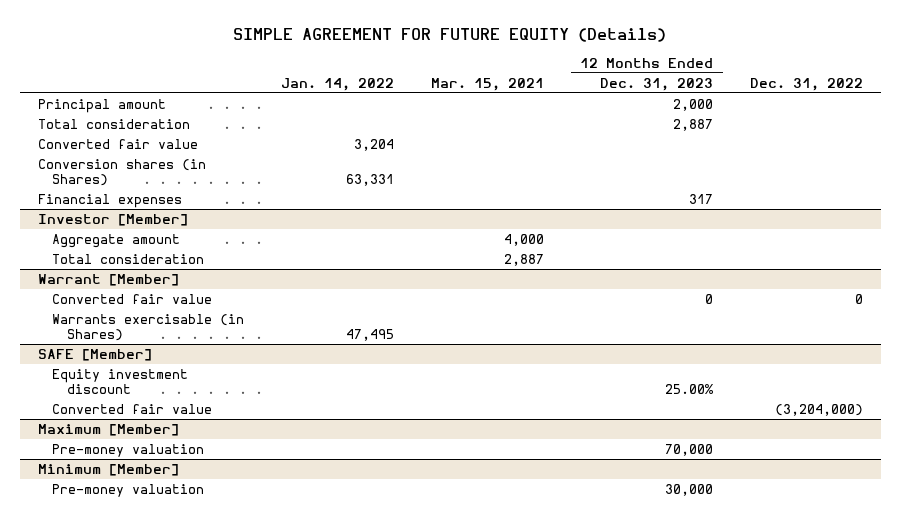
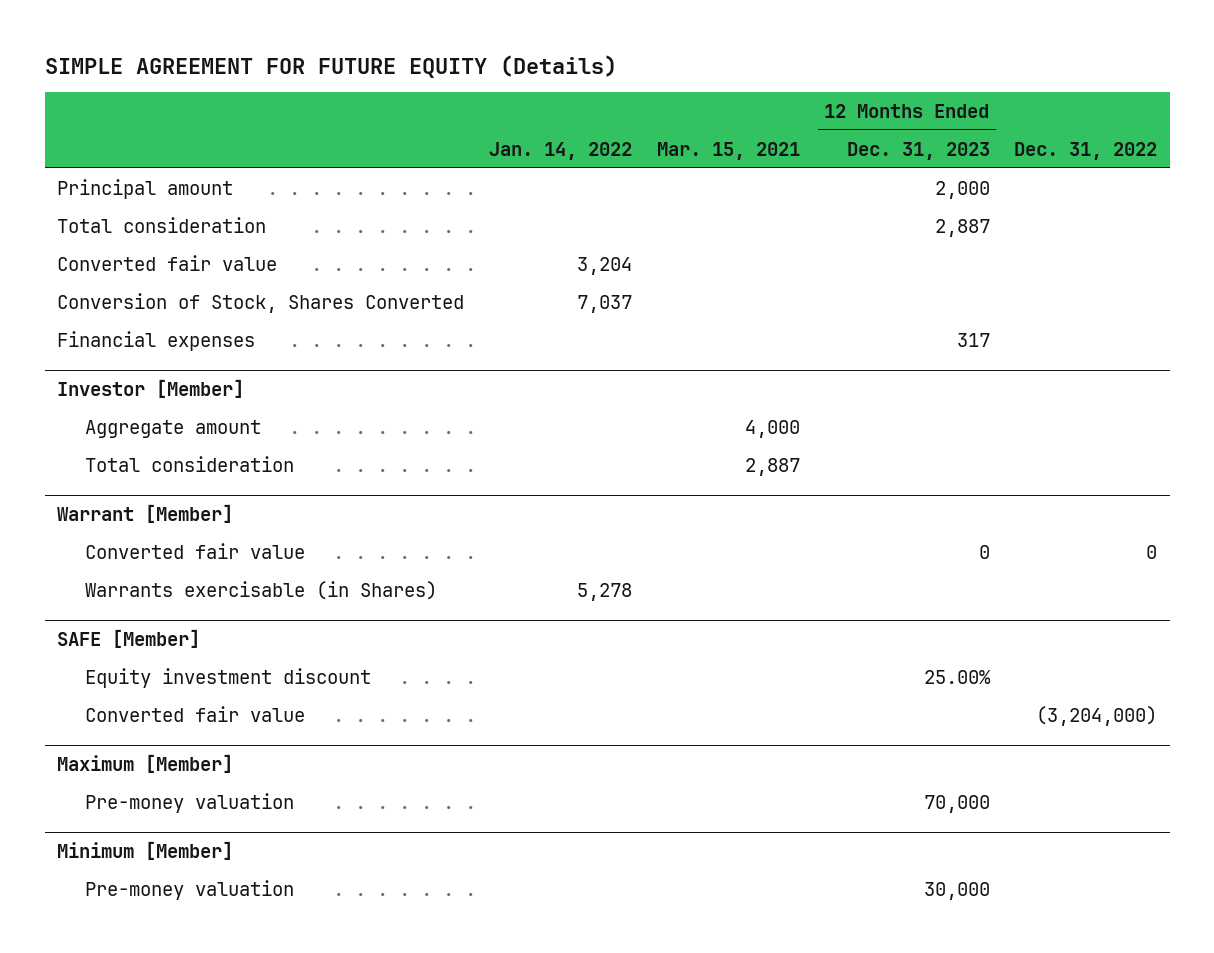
[37,158,206,187] Conversion shares (in Shares) -> [57,292,465,313] Conversion of Stock, Shares Converted
[346,174,395,187] 63,331 -> [576,294,632,313] 7,037
[346,329,395,342] 47,495 -> [576,582,632,601] 5,278

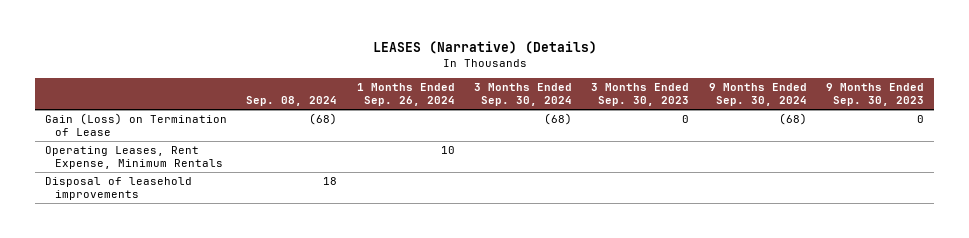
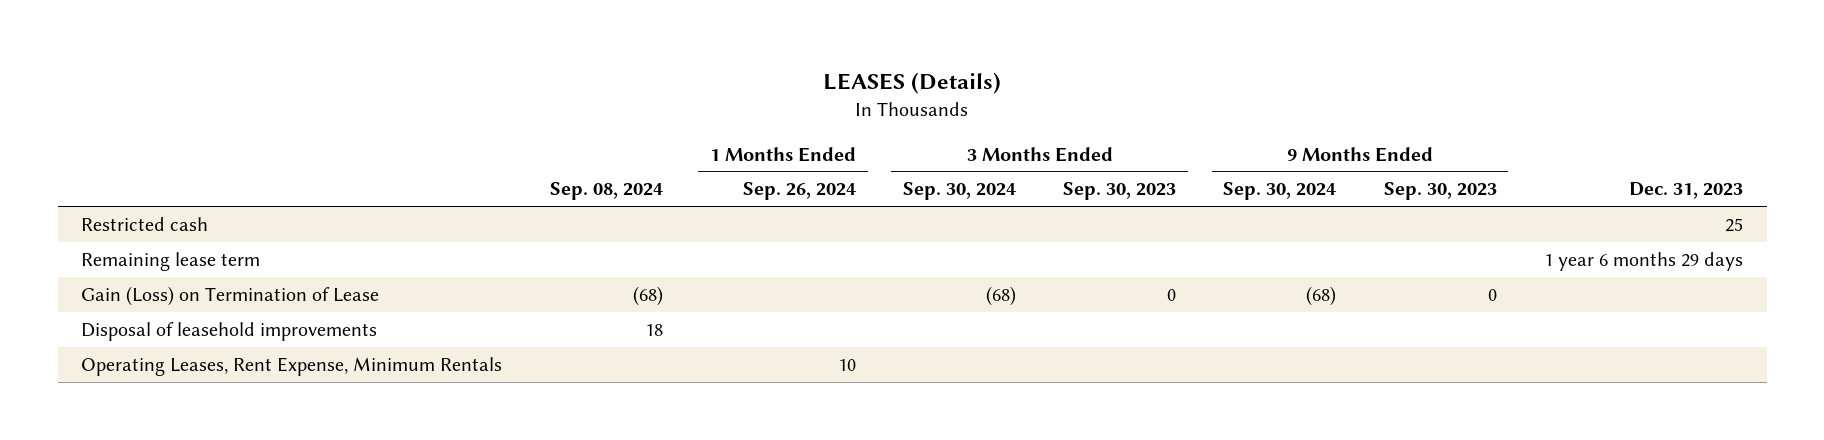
[372,41,597,55] LEASES (Narrative) (Details) -> [823,72,1002,95] LEASES (Details)
none -> [1628,182,1743,200] Dec. 31, 2023
none -> [81,217,209,232] Restricted cash
none -> [81,252,261,272] Remaining lease term
[44,145,223,170] Operating Leases, Rent Expense, Minimum Rentals -> [81,357,503,377] Operating Leases, Rent Expense, Minimum Rentals

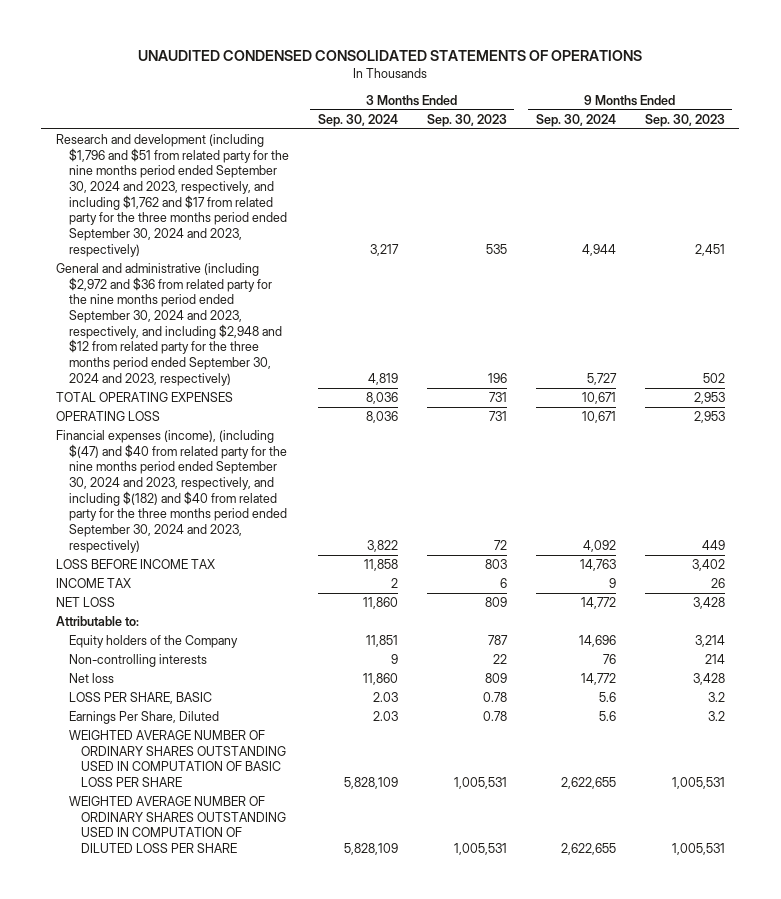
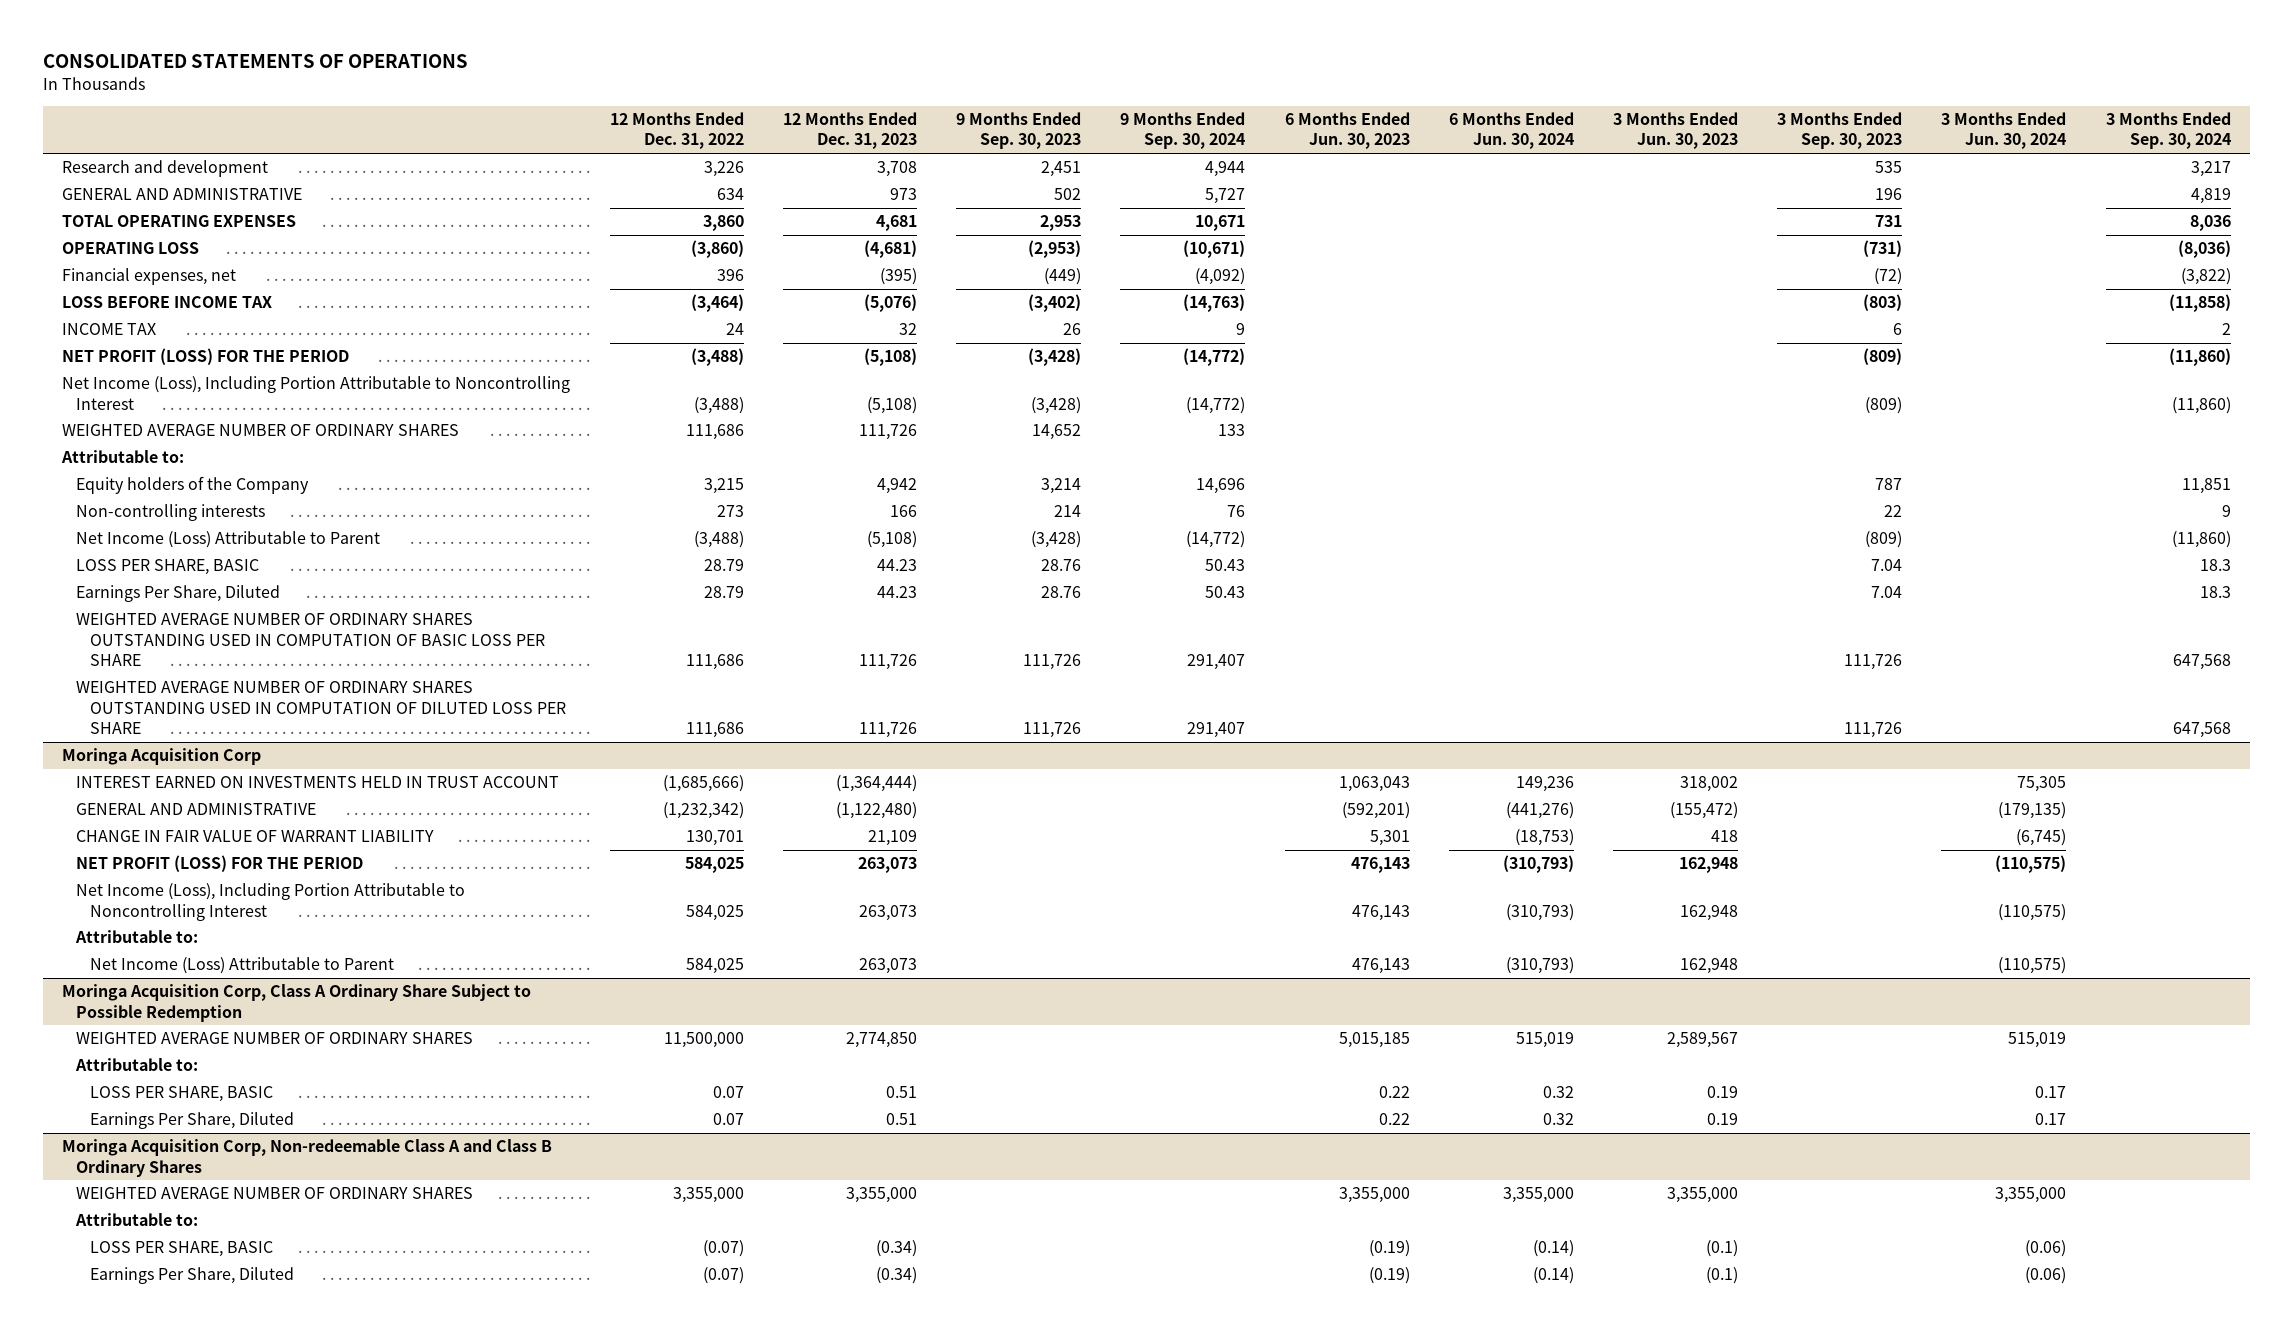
[138,49,643,61] UNAUDITED CONDENSED CONSOLIDATED STATEMENTS OF OPERATIONS -> [42,53,468,68] CONSOLIDATED STATEMENTS OF OPERATIONS
none -> [609,112,744,150] 12 Months Ended Dec. 31, 2022
none -> [782,112,917,150] 12 Months Ended Dec. 31, 2023
none -> [1284,112,1410,150] 6 Months Ended Jun. 30, 2023
none -> [1448,112,1574,150] 6 Months Ended Jun. 30, 2024
none -> [1612,112,1738,150] 3 Months Ended Jun. 30, 2023
none -> [1941,112,2067,150] 3 Months Ended Jun. 30, 2024
[55,134,289,257] Research and development (including $1,796 and $51 from related party for the nine months period ended September 30, 2024 and 2023, respectively, and including $1,762 and $17 from related party for the three months period ended September 30, 2024 and 2023, respectively) -> [62,160,269,178] Research and development
[55,263,282,386] General and administrative (including $2,972 and $36 from related party for the nine months period ended September 30, 2024 and 2023, respectively, and including $2,948 and $12 from related party for the three months period ended September 30, 2024 and 2023, respectively) -> [62,188,303,201] GENERAL AND ADMINISTRATIVE
[55,430,287,553] Financial expenses (income), (including $(47) and $40 from related party for the nine months period ended September 30, 2024 and 2023, respectively, and including $(182) and $40 from related party for the three months period ended September 30, 2024 and 2023, respectively) -> none
[365,411,398,424] 8,036 -> [2177,240,2231,259] (8,036)
[488,411,507,422] 731 -> [1863,240,1903,258] (731)
[581,411,616,424] 10,671 -> [1183,240,1246,259] (10,671)
[693,411,725,424] 2,953 -> [1028,240,1082,259] (2,953)
none -> [62,268,237,286] Financial expenses, net
[363,559,398,572] 11,858 -> [2168,294,2231,313] (11,858)
[484,559,507,570] 803 -> [1863,294,1903,312] (803)
[579,559,616,572] 14,763 -> [1183,294,1246,313] (14,763)
[691,559,725,572] 3,402 -> [1028,294,1082,313] (3,402)
[55,597,115,608] NET LOSS -> [62,348,350,366] NET PROFIT (LOSS) FOR THE PERIOD
[362,597,398,610] 11,860 -> [2168,348,2231,367] (11,860)
[484,597,507,608] 809 -> [1863,348,1903,366] (809)
[580,597,616,610] 14,772 -> [1183,348,1246,367] (14,772)
[692,597,725,610] 3,428 -> [1028,348,1082,367] (3,428)
none -> [62,376,571,410] Net Income (Loss), Including Portion Attributable to Noncontrolling Interest
none -> [62,424,460,437] WEIGHTED AVERAGE NUMBER OF ORDINARY SHARES
[68,673,114,684] Net loss -> [76,531,381,549] Net Income (Loss) Attributable to Parent
[362,673,398,686] 11,860 -> [2171,531,2231,549] (11,860)
[484,673,507,684] 809 -> [1865,531,1903,549] (809)
[580,673,616,686] 14,772 -> [1186,531,1246,549] (14,772)
[692,673,725,686] 3,428 -> [1031,531,1082,549] (3,428)
[372,692,398,703] 2.03 -> [2199,559,2231,572] 18.3
[482,692,507,703] 0.78 -> [1871,559,1903,572] 7.04
[598,692,616,703] 5.6 -> [1205,559,1246,572] 50.43
[707,692,725,703] 3.2 -> [1041,559,1082,572] 28.76
[372,711,398,722] 2.03 -> [2199,586,2231,599] 18.3
[482,711,507,722] 0.78 -> [1871,586,1903,599] 7.04
[598,711,616,722] 5.6 -> [1205,586,1246,599] 50.43
[707,711,725,722] 3.2 -> [1041,586,1082,599] 28.76
[343,777,398,790] 5,828,109 -> [2172,653,2231,670] 647,568
[453,777,507,790] 1,005,531 -> [1844,653,1903,670] 111,726
[560,777,616,790] 2,622,655 -> [1187,653,1246,670] 291,407
[671,777,725,790] 1,005,531 -> [1023,653,1082,670] 111,726
[343,843,398,856] 5,828,109 -> [2172,721,2231,738] 647,568
[453,843,507,856] 1,005,531 -> [1844,721,1903,738] 111,726
[560,843,616,856] 2,622,655 -> [1187,721,1246,738] 291,407
[671,843,725,856] 1,005,531 -> [1023,721,1082,738] 111,726
none -> [62,748,262,766] Moringa Acquisition Corp
none -> [76,776,560,789] INTEREST EARNED ON INVESTMENTS HELD IN TRUST ACCOUNT
none -> [76,803,317,816] GENERAL AND ADMINISTRATIVE
none -> [76,830,435,843] CHANGE IN FAIR VALUE OF WARRANT LIABILITY
none -> [76,855,364,873] NET PROFIT (LOSS) FOR THE PERIOD
none -> [76,883,466,921] Net Income (Loss), Including Portion Attributable to Noncontrolling Interest
none -> [75,930,199,944] Attributable to:
none -> [89,957,394,975] Net Income (Loss) Attributable to Parent
none -> [62,984,532,1022] Moringa Acquisition Corp, Class A Ordinary Share Subject to Possible Redemption
none -> [76,1032,474,1045] WEIGHTED AVERAGE NUMBER OF ORDINARY SHARES
none -> [75,1058,199,1072] Attributable to:
none -> [89,1086,273,1103] LOSS PER SHARE, BASIC
none -> [89,1112,294,1130] Earnings Per Share, Diluted
none -> [62,1139,553,1177] Moringa Acquisition Corp, Non-redeemable Class A and Class B Ordinary Shares
none -> [76,1187,474,1200] WEIGHTED AVERAGE NUMBER OF ORDINARY SHARES
none -> [75,1213,199,1227] Attributable to:
none -> [89,1241,273,1258] LOSS PER SHARE, BASIC
none -> [89,1267,294,1285] Earnings Per Share, Diluted

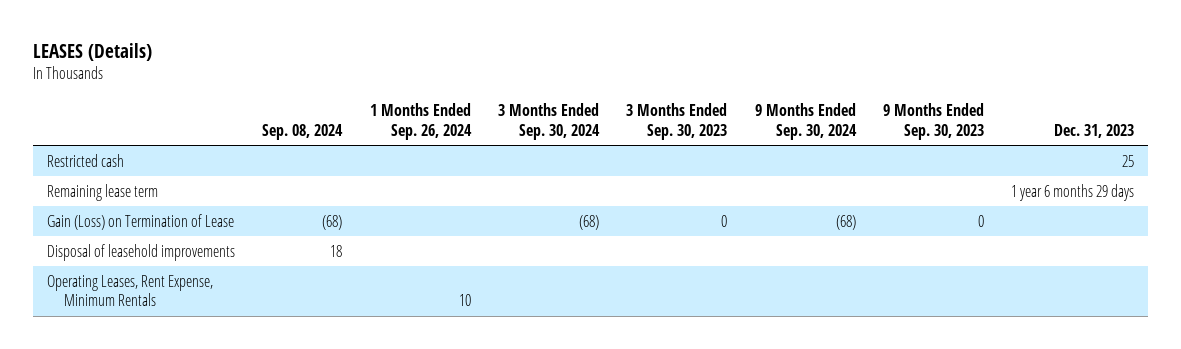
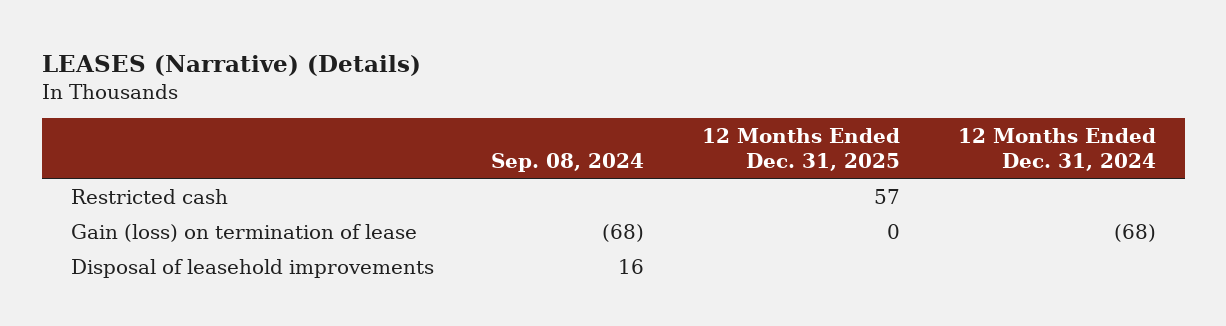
[33,42,153,61] LEASES (Details) -> [41,55,421,77] LEASES (Narrative) (Details)
[369,103,472,140] 1 Months Ended Sep. 26, 2024 -> none
[497,103,600,140] 3 Months Ended Sep. 30, 2024 -> none
[626,103,728,140] 3 Months Ended Sep. 30, 2023 -> none
[754,103,857,140] 9 Months Ended Sep. 30, 2024 -> none
[882,103,984,140] 9 Months Ended Sep. 30, 2023 -> none
[1054,123,1135,138] Dec. 31, 2023 -> none
none -> [702,128,901,171] 12 Months Ended Dec. 31, 2025
none -> [957,128,1156,171] 12 Months Ended Dec. 31, 2024
[46,183,158,201] Remaining lease term -> none
[46,274,213,307] Operating Leases, Rent Expense, Minimum Rentals -> none
[46,213,234,230] Gain (Loss) on Termination of Lease -> [70,223,417,242] Gain (loss) on termination of lease
[330,244,343,257] 18 -> [618,258,645,274] 16

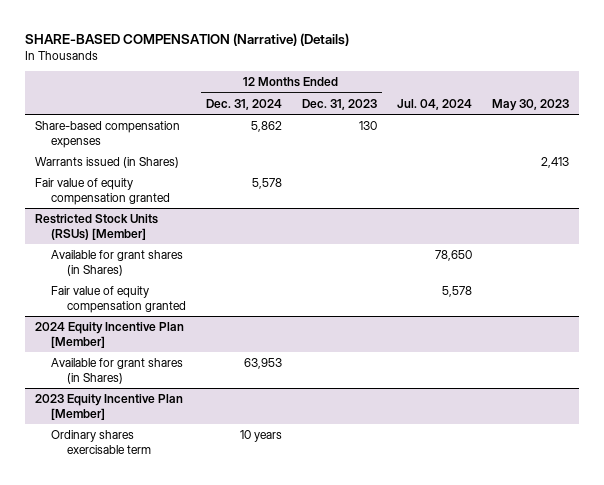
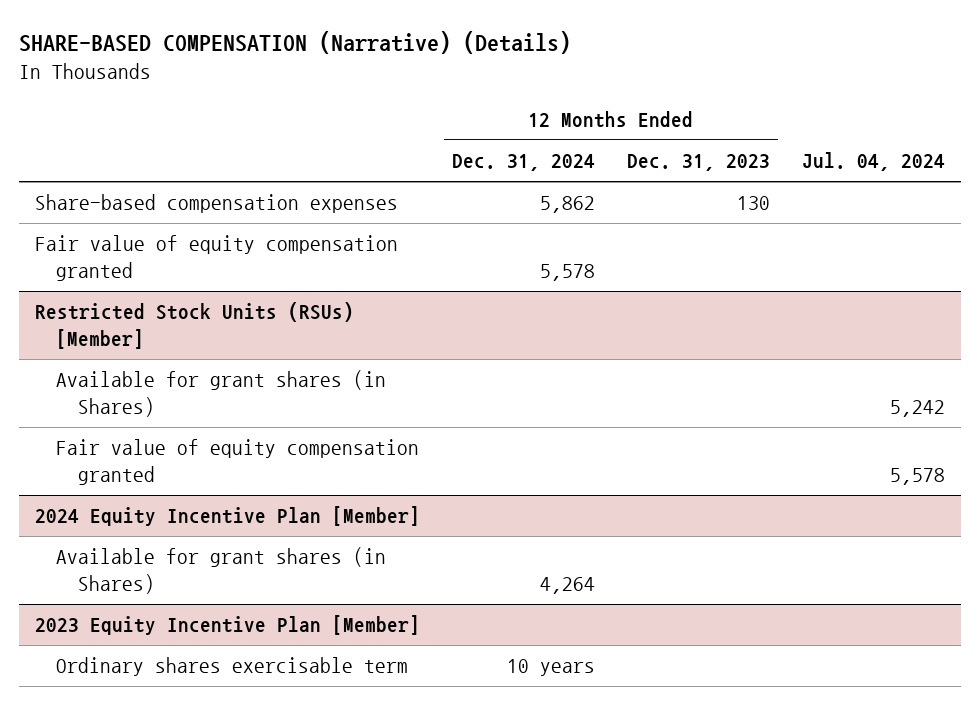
[492,98,570,111] May 30, 2023 -> none
[35,157,180,169] Warrants issued (in Shares) -> none
[434,250,472,262] 78,650 -> [889,399,945,417] 5,242
[243,358,282,370] 63,953 -> [539,576,595,594] 4,264

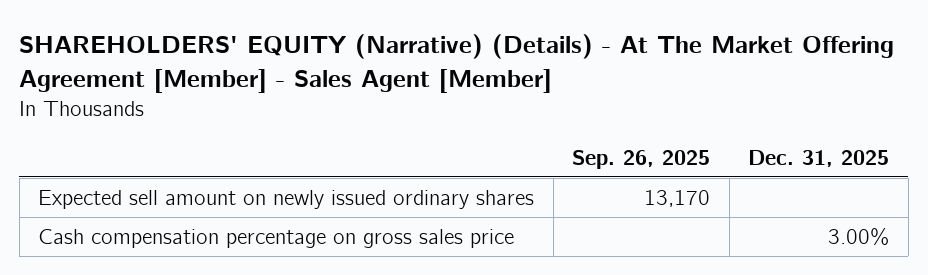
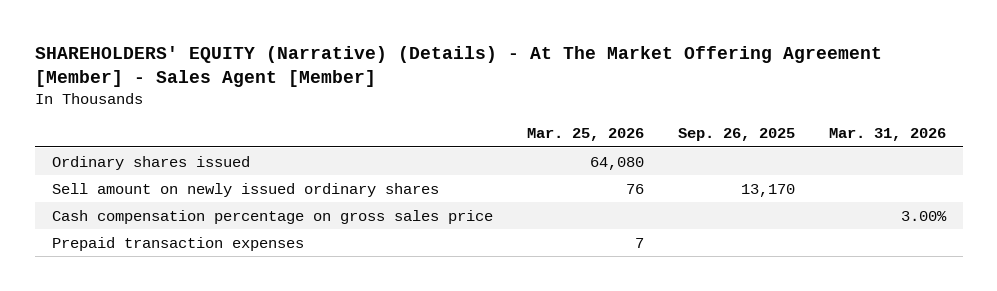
[748,149,890,167] Dec. 31, 2025 -> none
none -> [526,128,644,142] Mar. 25, 2026
none -> [828,128,946,142] Mar. 31, 2026
none -> [51,155,250,170] Ordinary shares issued
[38,190,535,210] Expected sell amount on newly issued ordinary shares -> [51,182,439,197] Sell amount on newly issued ordinary shares
none -> [51,236,304,251] Prepaid transaction expenses

